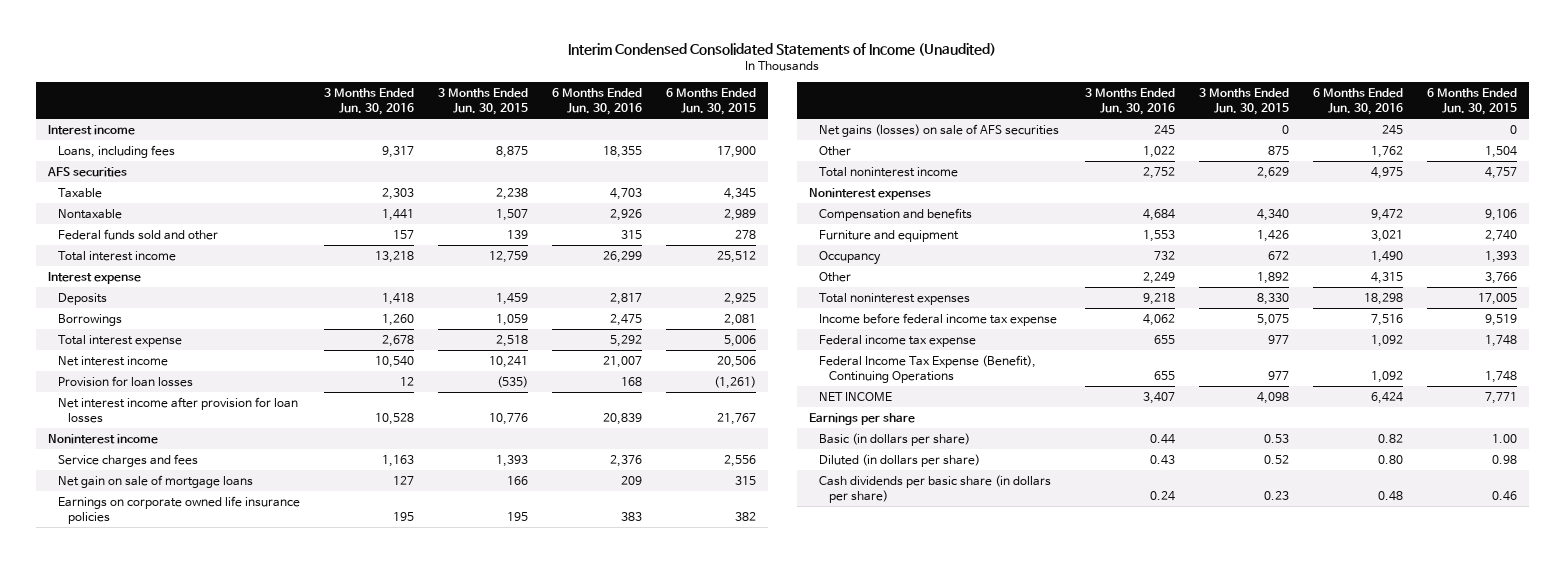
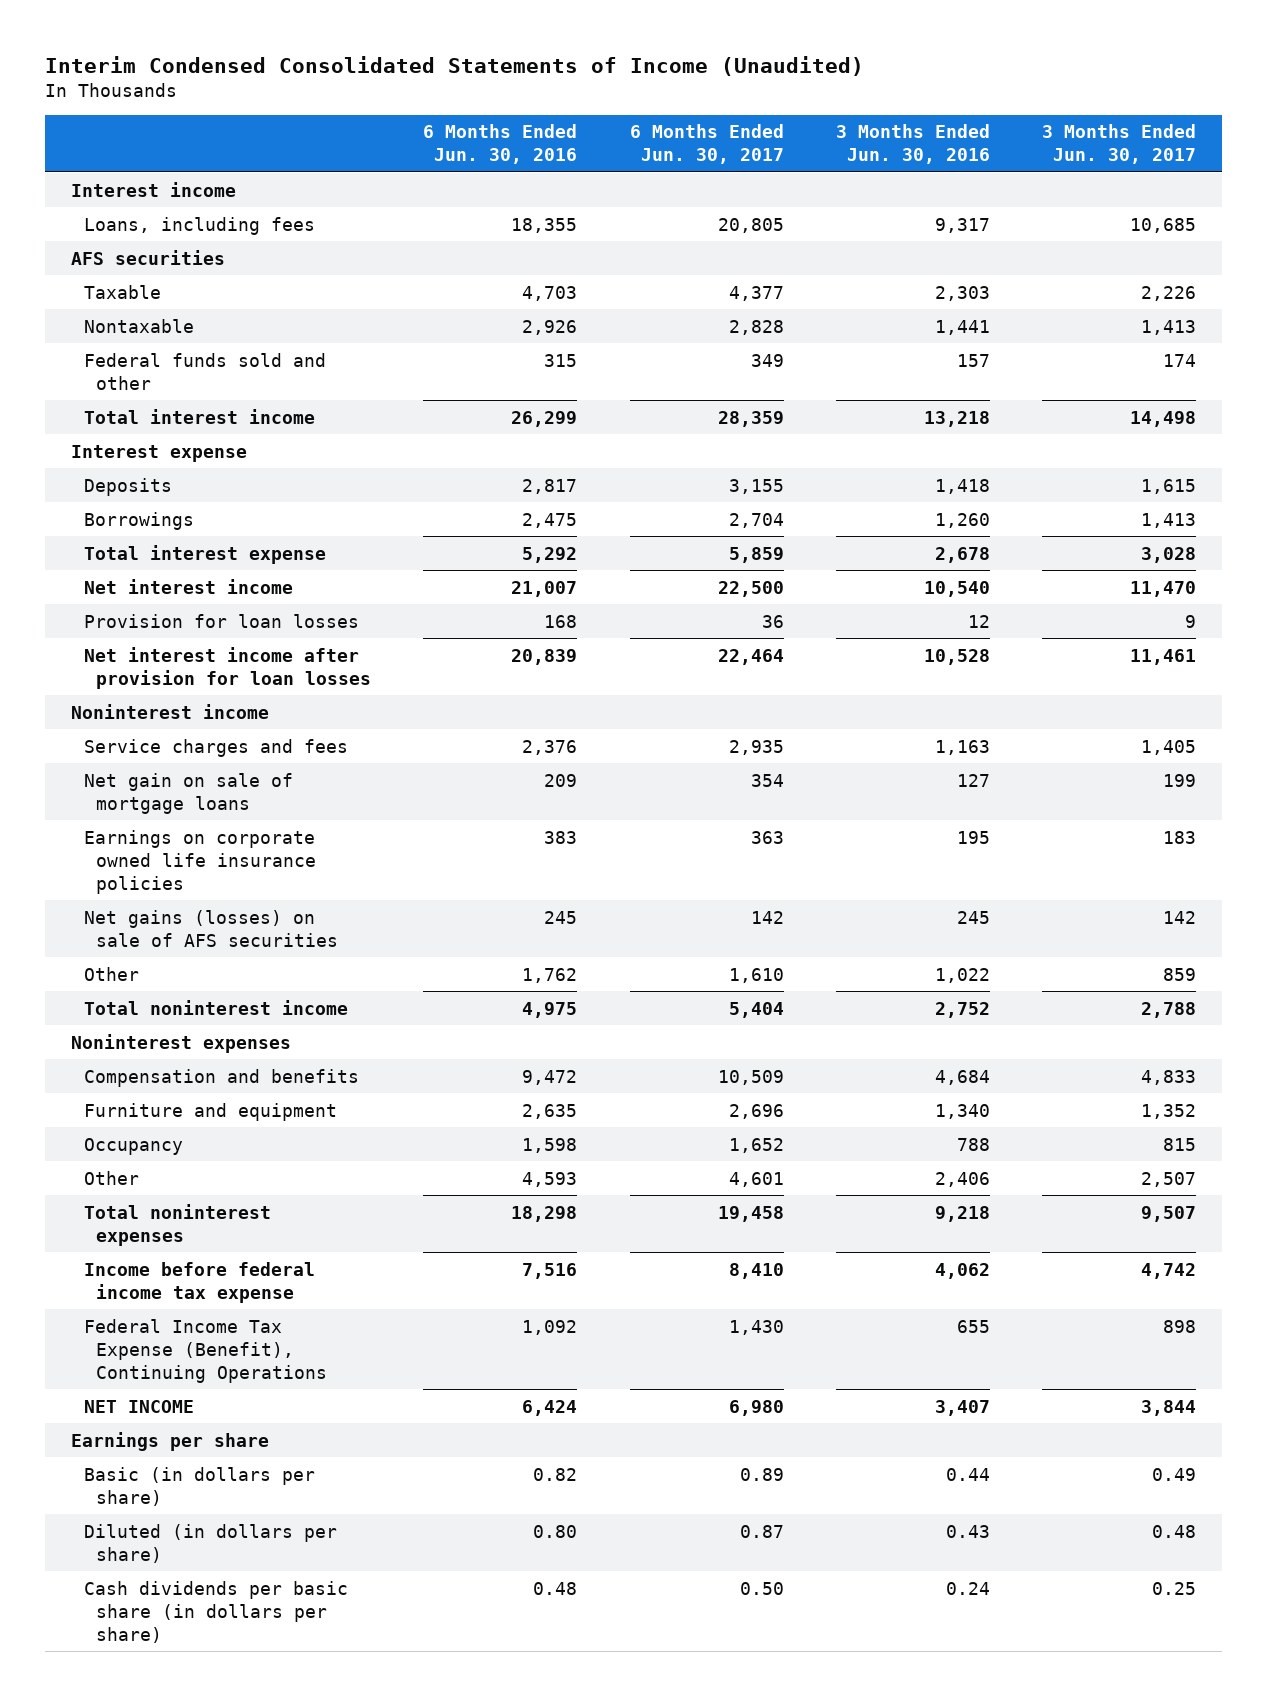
[437,87,528,115] 3 Months Ended Jun. 30, 2015 -> none
[665,87,756,115] 6 Months Ended Jun. 30, 2015 -> none
none -> [629,124,784,165] 6 Months Ended Jun. 30, 2017
none -> [1042,124,1197,165] 3 Months Ended Jun. 30, 2017
[1142,229,1175,242] 1,553 -> [934,1103,990,1119] 1,340
[1370,229,1403,242] 3,021 -> [522,1103,578,1119] 2,635
[1153,250,1175,260] 732 -> [956,1137,990,1151] 788
[1370,250,1403,263] 1,490 -> [522,1137,578,1153] 1,598
[1142,271,1175,284] 2,249 -> [934,1171,990,1187] 2,406
[1370,271,1403,284] 4,315 -> [522,1171,578,1187] 4,593
[818,334,976,347] Federal income tax expense -> none

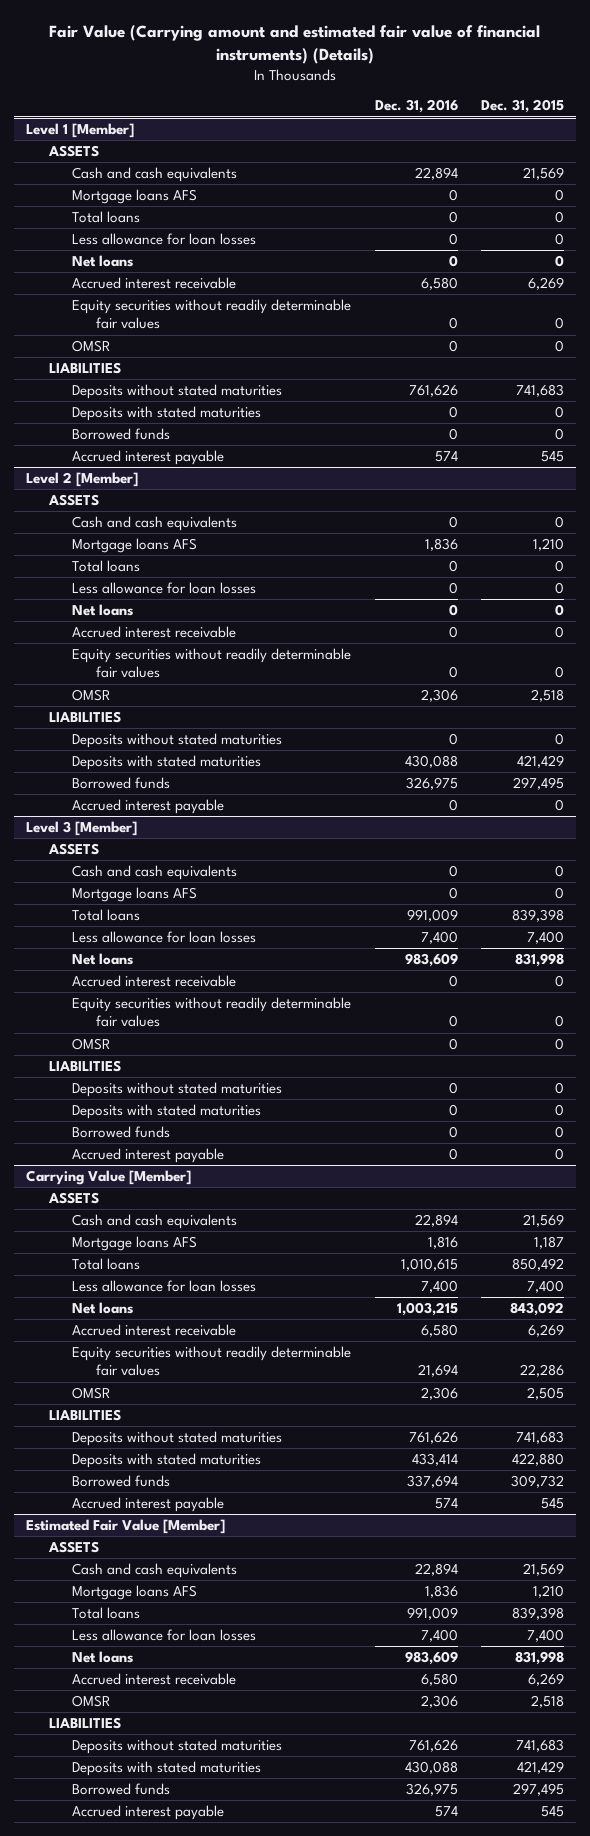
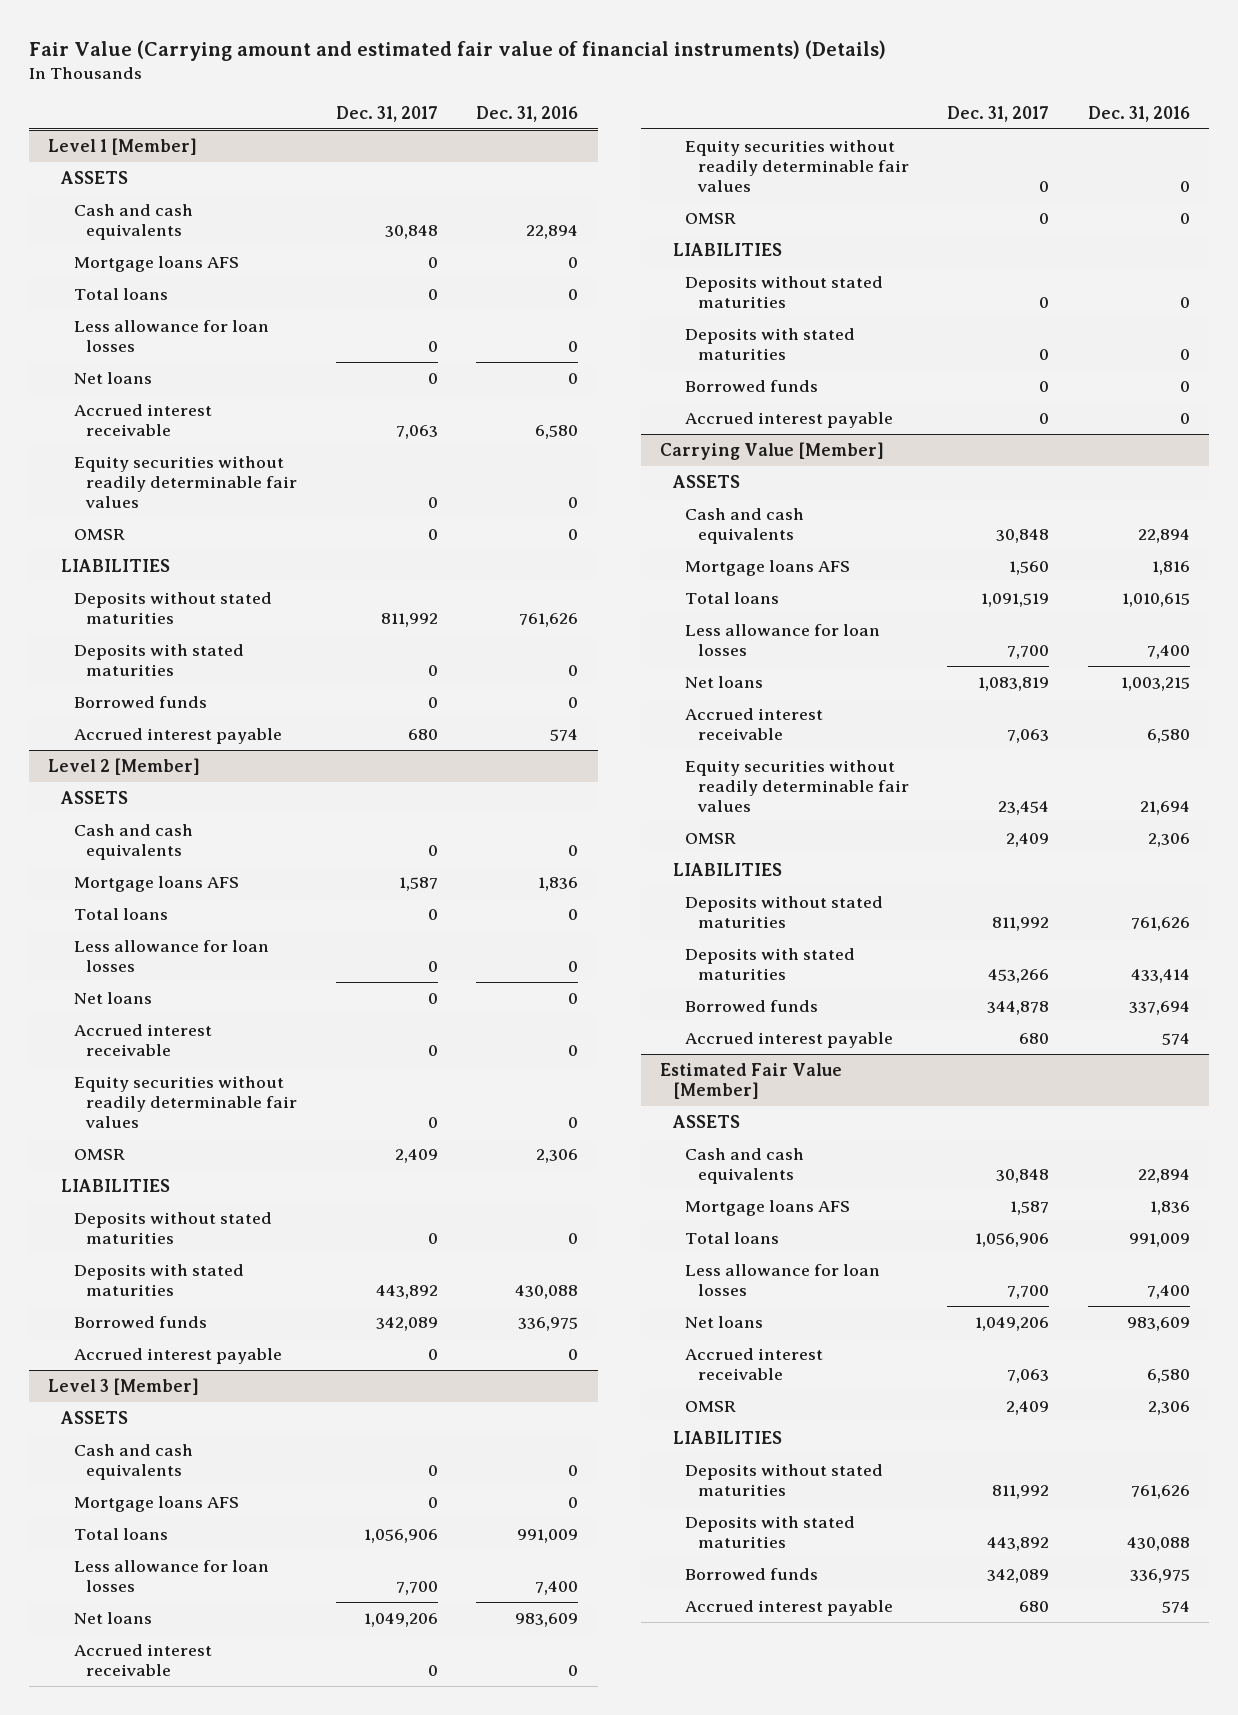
[481,99,565,114] Dec. 31, 2015 -> none
none -> [335,105,438,122] Dec. 31, 2017
[405,777,458,791] 326,975 -> [518,1316,579,1331] 336,975
[405,1783,458,1797] 326,975 -> [1129,1568,1190,1583] 336,975

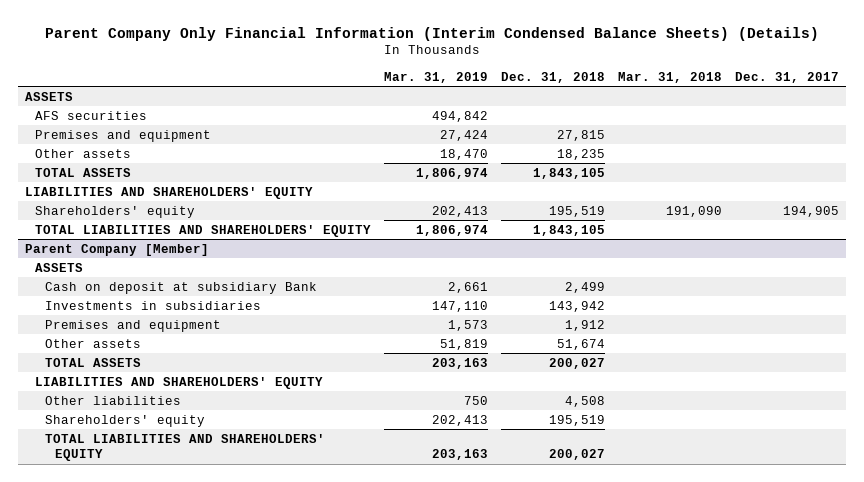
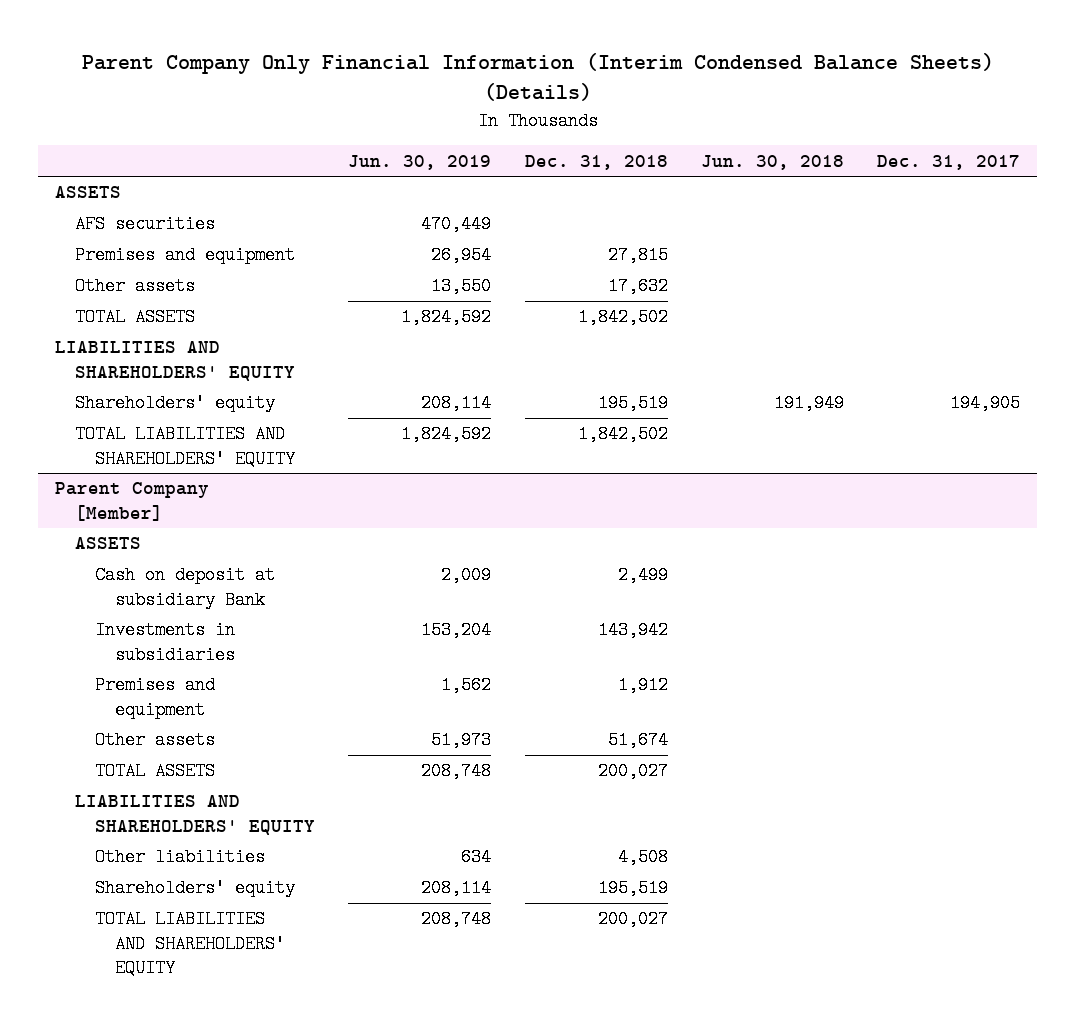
[383,71,488,83] Mar. 31, 2019 -> none
[618,71,723,83] Mar. 31, 2018 -> none
none -> [348,154,492,170] Jun. 30, 2019
none -> [700,154,844,170] Jun. 30, 2018
[556,148,605,160] 18,235 -> [607,277,668,296] 17,632
[532,167,605,179] 1,843,105 -> [577,308,668,327] 1,842,502
[532,224,605,236] 1,843,105 -> [577,425,668,444] 1,842,502

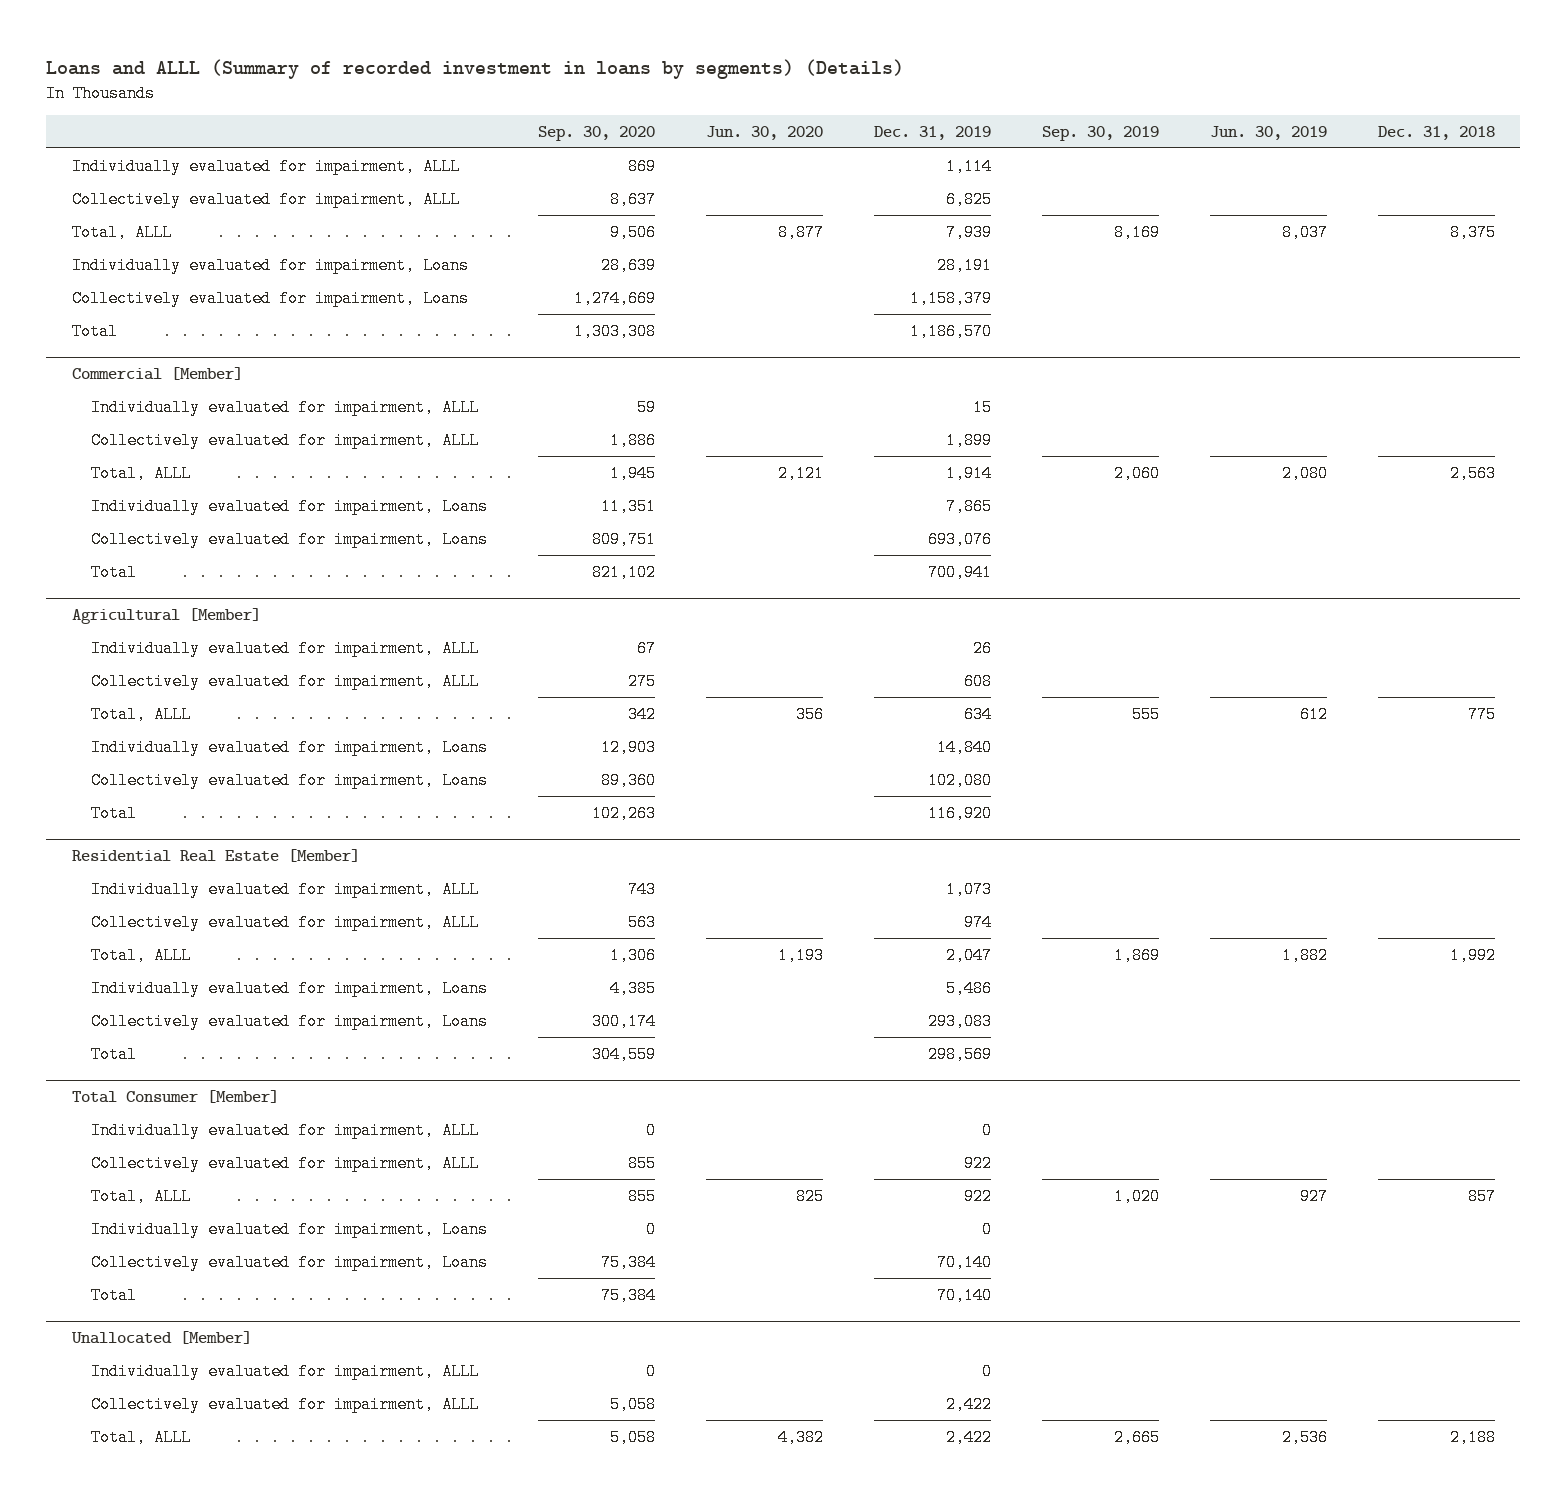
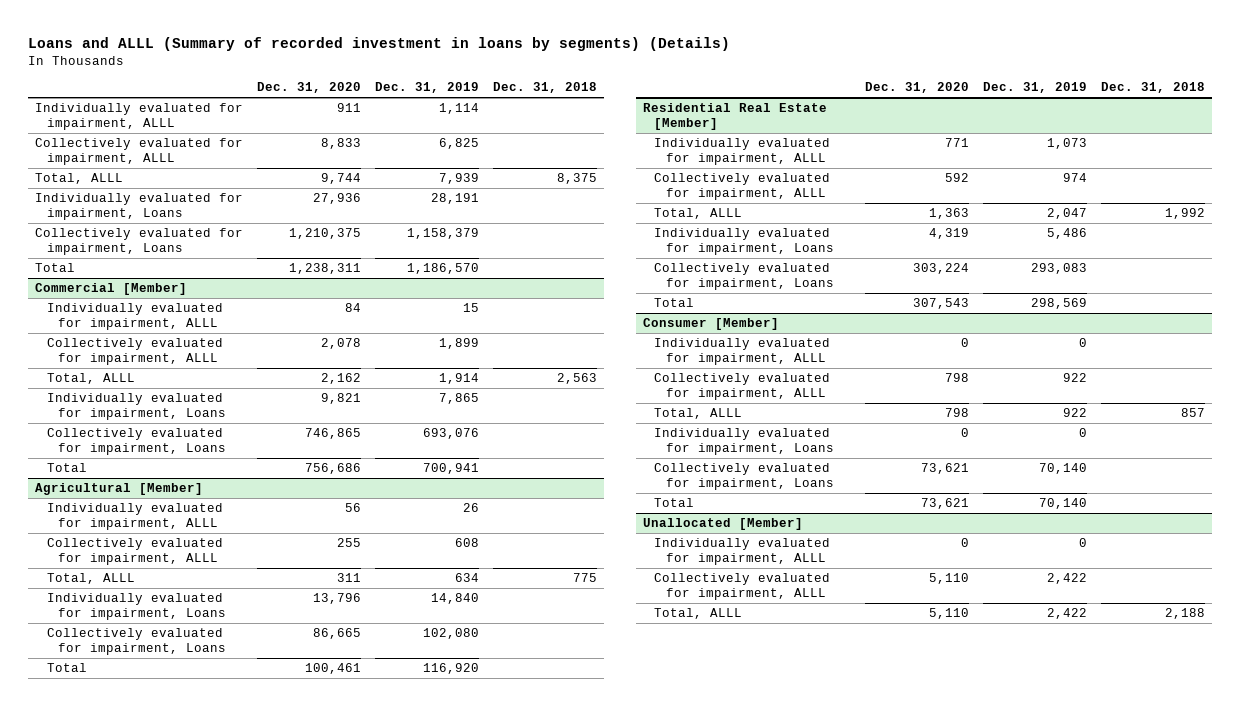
[538,125,656,141] Sep. 30, 2020 -> none
[706,125,824,140] Jun. 30, 2020 -> none
[1042,125,1160,141] Sep. 30, 2019 -> none
[1209,125,1327,140] Jun. 30, 2019 -> none
none -> [257,82,362,94] Dec. 31, 2020
[71,1090,279,1104] Total Consumer [Member] -> [642,318,779,331] Consumer [Member]

